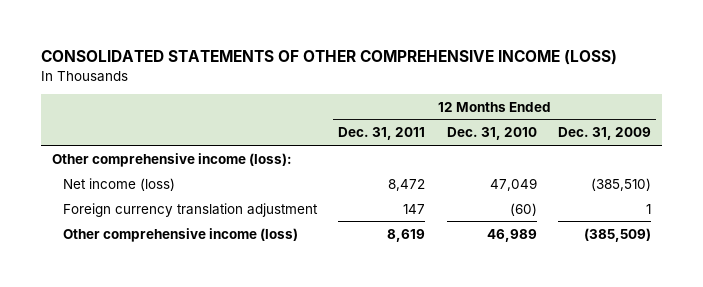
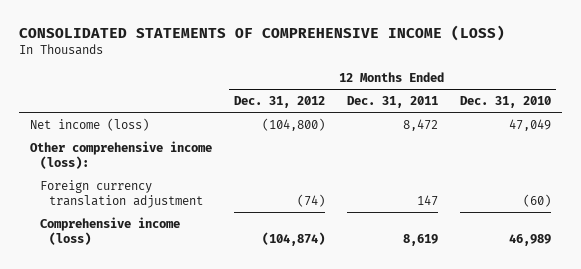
[41,50,618,66] CONSOLIDATED STATEMENTS OF OTHER COMPREHENSIVE INCOME (LOSS) -> [19,25,506,42] CONSOLIDATED STATEMENTS OF COMPREHENSIVE INCOME (LOSS)
[557,127,651,141] Dec. 31, 2009 -> none
none -> [233,96,325,109] Dec. 31, 2012
[51,152,292,167] Other comprehensive income (loss): -> [30,140,213,169] Other comprehensive income (loss):
[63,227,299,242] Other comprehensive income (loss) -> [39,216,180,245] Comprehensive income (loss)

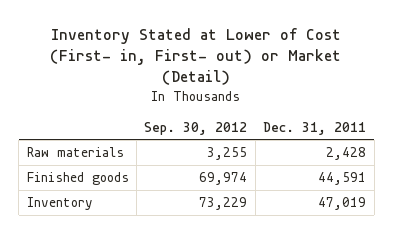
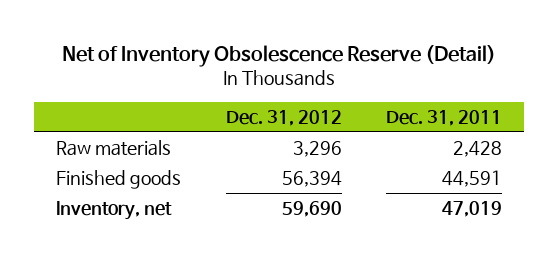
[50,27,342,86] Inventory Stated at Lower of Cost (First- in, First- out) or Market (Detail) -> [62,44,497,67] Net of Inventory Obsolescence Reserve (Detail)
[144,121,248,135] Sep. 30, 2012 -> none
none -> [225,110,342,127] Dec. 31, 2012
[26,197,93,211] Inventory -> [55,201,172,221] Inventory, net

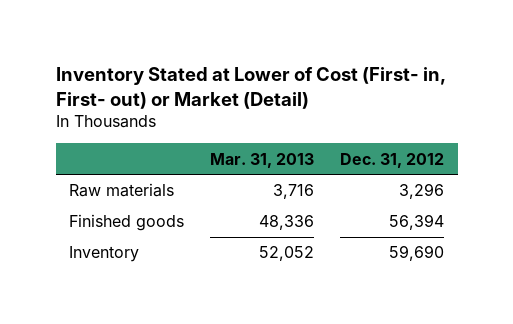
[62,44,497,67] Net of Inventory Obsolescence Reserve (Detail) -> [55,66,446,109] Inventory Stated at Lower of Cost (First- in, First- out) or Market (Detail)
[386,110,503,127] Dec. 31, 2011 -> none
none -> [210,152,315,168] Mar. 31, 2013
[55,201,172,221] Inventory, net -> [68,246,139,263] Inventory

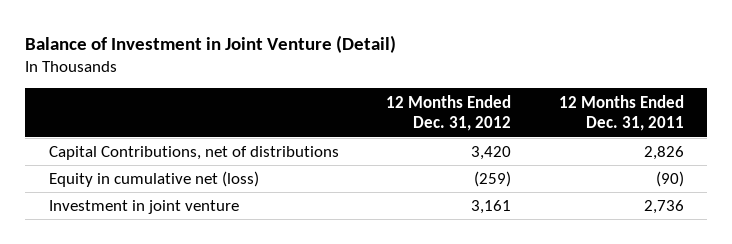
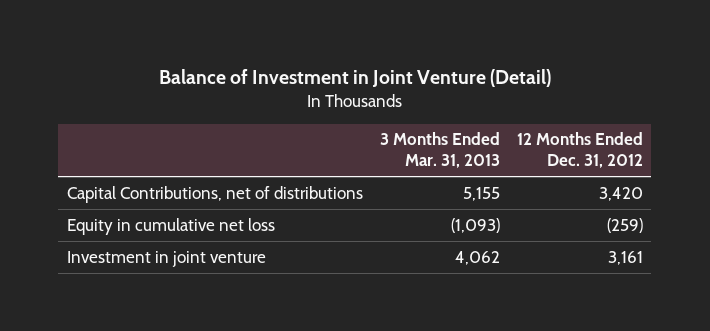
[558,94,684,132] 12 Months Ended Dec. 31, 2011 -> none
none -> [379,132,500,169] 3 Months Ended Mar. 31, 2013
[48,171,259,188] Equity in cumulative net (loss) -> [66,217,275,235] Equity in cumulative net loss

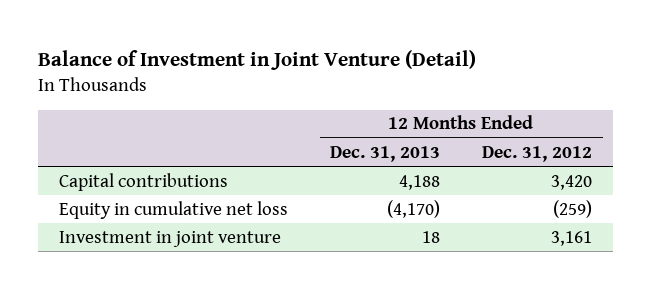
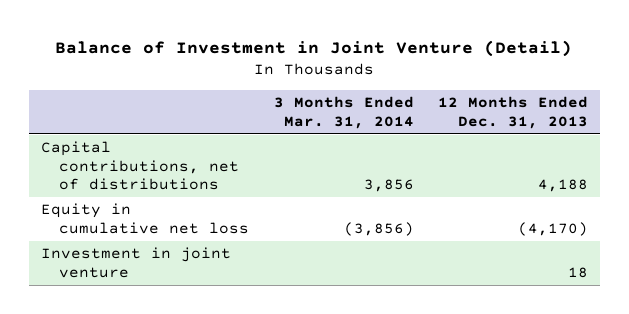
[482,145,593,162] Dec. 31, 2012 -> none
none -> [273,96,414,129] 3 Months Ended Mar. 31, 2014
[58,172,228,191] Capital contributions -> [40,141,240,190] Capital contributions, net of distributions

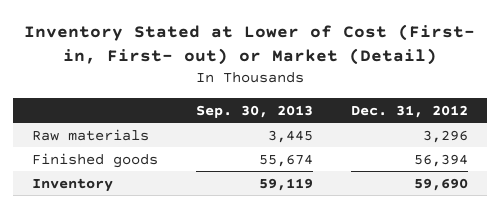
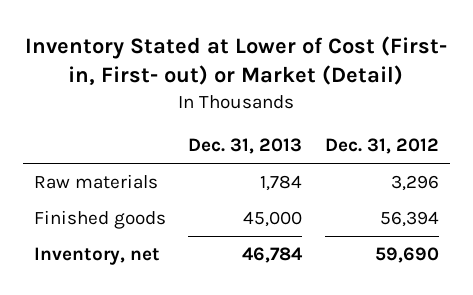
[195,104,313,118] Sep. 30, 2013 -> none
none -> [188,138,303,155] Dec. 31, 2013
[32,177,114,192] Inventory -> [34,246,161,265] Inventory, net

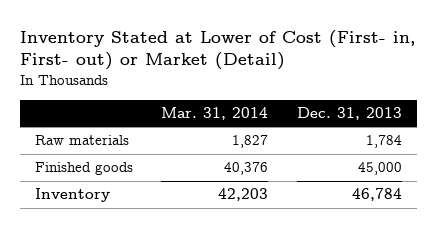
[324,138,439,155] Dec. 31, 2012 -> none
none -> [161,107,269,121] Mar. 31, 2014
[34,246,161,265] Inventory, net -> [34,188,110,203] Inventory

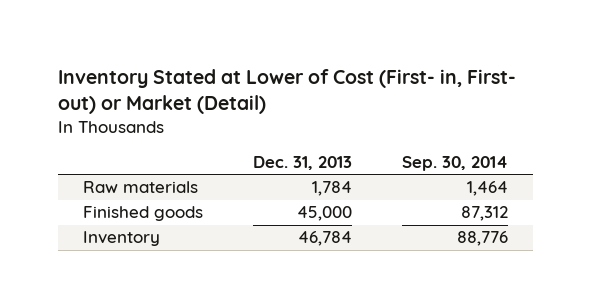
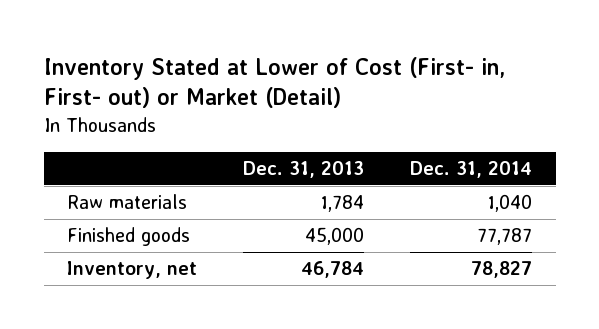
[402,156,509,172] Sep. 30, 2014 -> none
none -> [410,161,533,179] Dec. 31, 2014
[83,231,161,247] Inventory -> [66,261,197,280] Inventory, net

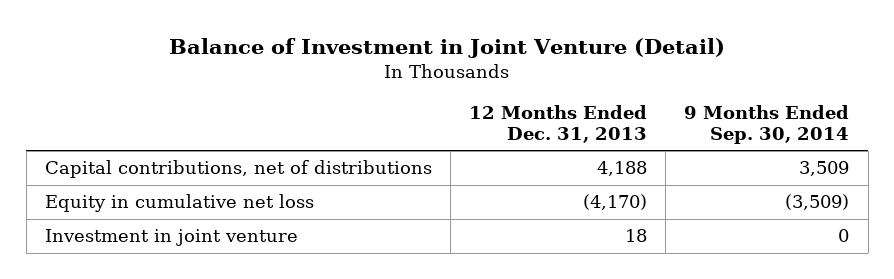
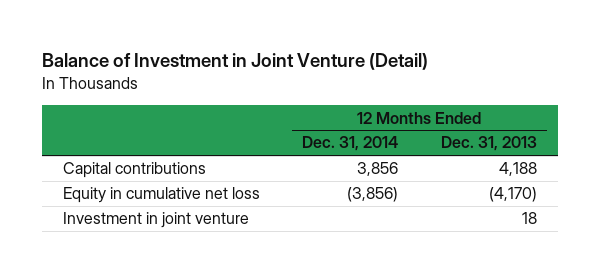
[684,104,850,145] 9 Months Ended Sep. 30, 2014 -> none
none -> [302,136,399,152] Dec. 31, 2014
[44,160,432,179] Capital contributions, net of distributions -> [63,162,207,179] Capital contributions

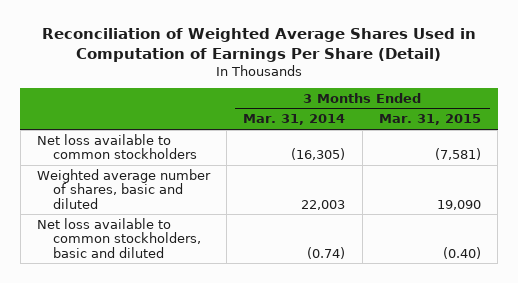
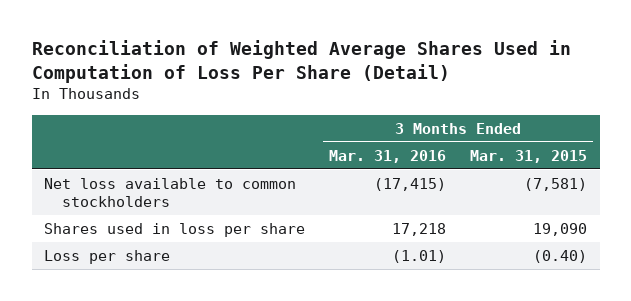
[41,28,476,62] Reconciliation of Weighted Average Shares Used in Computation of Earnings Per Share (Detail) -> [31,40,571,83] Reconciliation of Weighted Average Shares Used in Computation of Loss Per Share (Detail)
[243,114,346,126] Mar. 31, 2014 -> none
none -> [329,149,447,163] Mar. 31, 2016
[36,168,211,209] Weighted average number of shares, basic and diluted -> [43,223,305,238] Shares used in loss per share
[36,217,201,258] Net loss available to common stockholders, basic and diluted -> [43,250,170,265] Loss per share

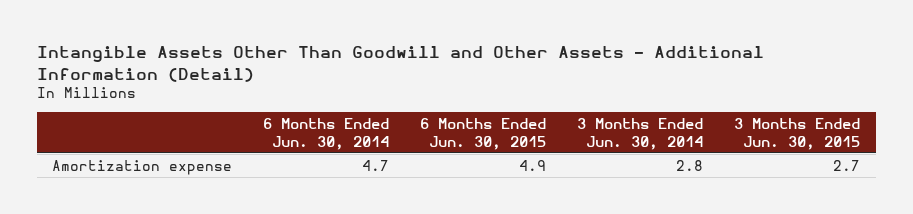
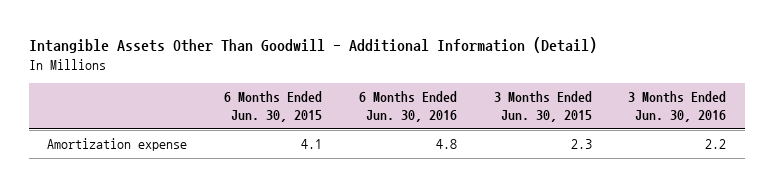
[36,46,764,82] Intangible Assets Other Than Goodwill and Other Assets - Additional Information (Detail) -> [28,37,597,54] Intangible Assets Other Than Goodwill - Additional Information (Detail)
[263,118,390,150] 6 Months Ended Jun. 30, 2014 -> none
[577,118,704,150] 3 Months Ended Jun. 30, 2014 -> none
none -> [358,91,457,123] 6 Months Ended Jun. 30, 2016
none -> [628,91,727,123] 3 Months Ended Jun. 30, 2016
[519,159,547,171] 4.9 -> [300,139,322,150] 4.1
[833,159,861,171] 2.7 -> [570,139,592,150] 2.3

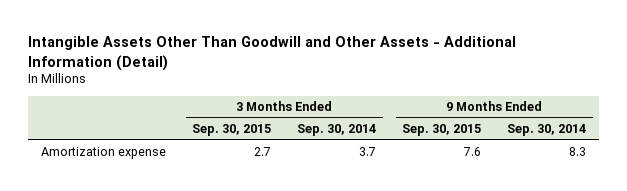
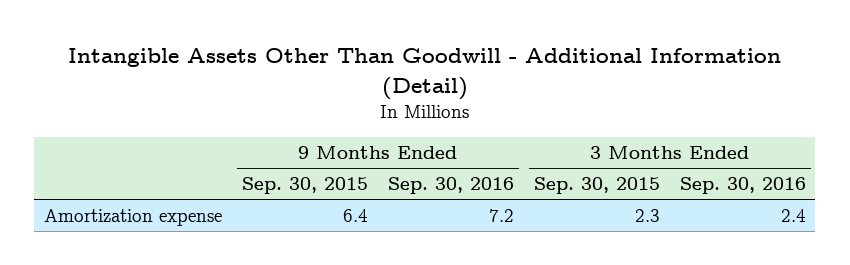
[27,36,516,71] Intangible Assets Other Than Goodwill and Other Assets - Additional Information (Detail) -> [67,48,781,100] Intangible Assets Other Than Goodwill - Additional Information (Detail)
[297,124,377,137] Sep. 30, 2014 -> none
[507,124,587,137] Sep. 30, 2014 -> none
none -> [387,177,514,195] Sep. 30, 2016
none -> [679,177,806,195] Sep. 30, 2016
[254,147,272,157] 2.7 -> [634,208,660,222] 2.3
[463,147,482,157] 7.6 -> [342,208,368,222] 6.4

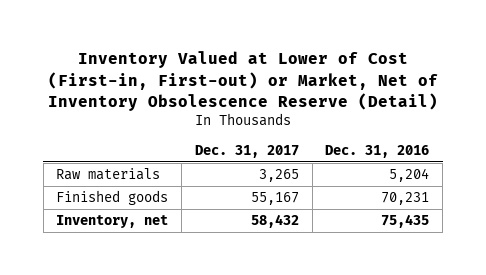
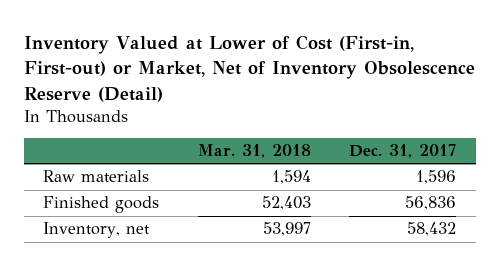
[325,145,430,159] Dec. 31, 2016 -> none
none -> [197,144,311,159] Mar. 31, 2018
[258,169,299,183] 3,265 -> [416,170,457,185] 1,596
[250,192,299,206] 55,167 -> [405,196,457,211] 56,836

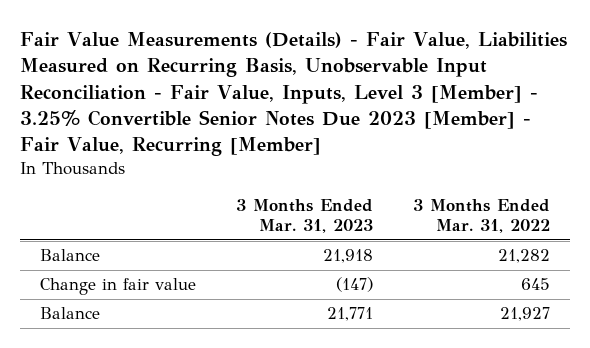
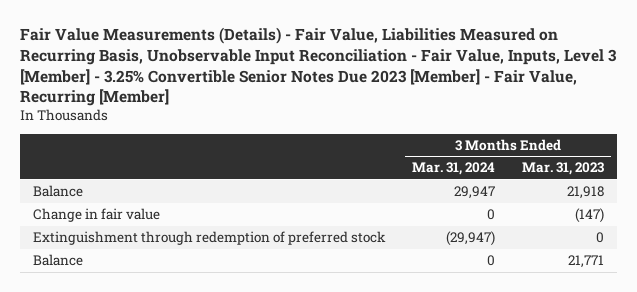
[412,199,550,233] 3 Months Ended Mar. 31, 2022 -> none
none -> [412,162,496,176] Mar. 31, 2024
none -> [33,231,387,246] Extinguishment through redemption of preferred stock

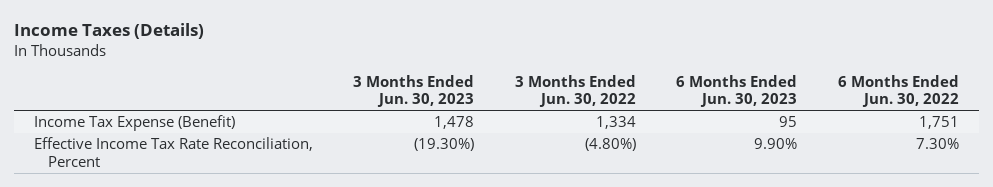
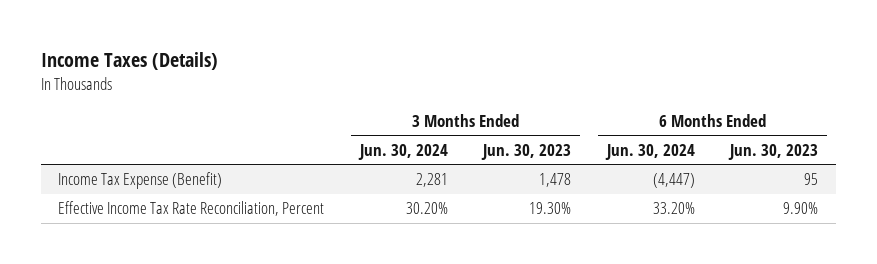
[514,74,636,108] 3 Months Ended Jun. 30, 2022 -> none
[837,74,959,108] 6 Months Ended Jun. 30, 2022 -> none
none -> [357,144,448,161] Jun. 30, 2024
none -> [604,144,695,161] Jun. 30, 2024
[414,138,475,152] (19.30%) -> [529,202,572,215] 19.30%

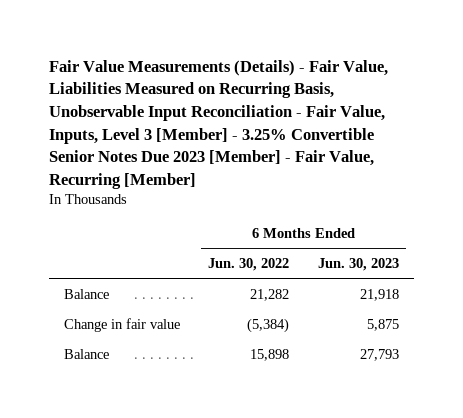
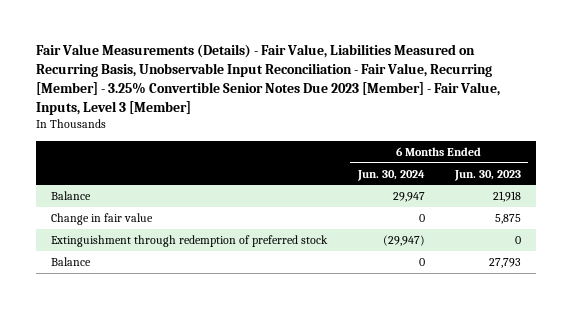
[49,59,389,189] Fair Value Measurements (Details) - Fair Value, Liabilities Measured on Recurring Basis, Unobservable Input Reconciliation - Fair Value, Inputs, Level 3 [Member] - 3.25% Convertible Senior Notes Due 2023 [Member] - Fair Value, Recurring [Member] -> [36,44,501,115] Fair Value Measurements (Details) - Fair Value, Liabilities Measured on Recurring Basis, Unobservable Input Reconciliation - Fair Value, Recurring [Member] - 3.25% Convertible Senior Notes Due 2023 [Member] - Fair Value, Inputs, Level 3 [Member]
[208,258,290,272] Jun. 30, 2022 -> none
none -> [356,169,425,181] Jun. 30, 2024
none -> [51,235,329,248] Extinguishment through redemption of preferred stock

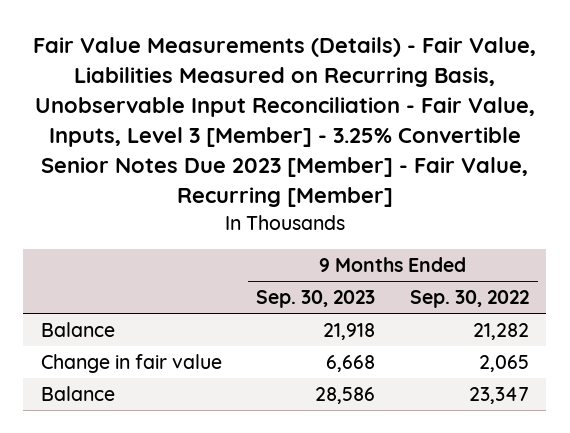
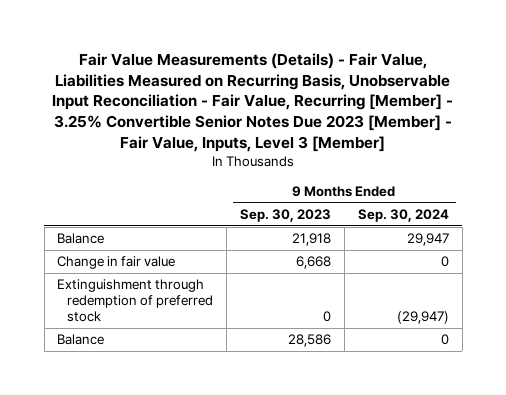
[32,37,536,208] Fair Value Measurements (Details) - Fair Value, Liabilities Measured on Recurring Basis, Unobservable Input Reconciliation - Fair Value, Inputs, Level 3 [Member] - 3.25% Convertible Senior Notes Due 2023 [Member] - Fair Value, Recurring [Member] -> [52,52,454,152] Fair Value Measurements (Details) - Fair Value, Liabilities Measured on Recurring Basis, Unobservable Input Reconciliation - Fair Value, Recurring [Member] - 3.25% Convertible Senior Notes Due 2023 [Member] - Fair Value, Inputs, Level 3 [Member]
[410,289,530,308] Sep. 30, 2022 -> none
none -> [357,208,449,222] Sep. 30, 2024
none -> [57,279,214,322] Extinguishment through redemption of preferred stock

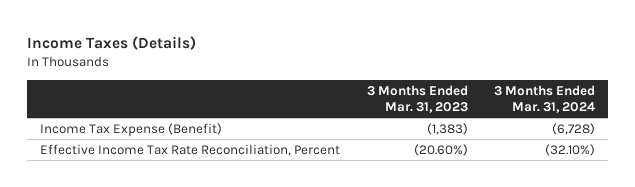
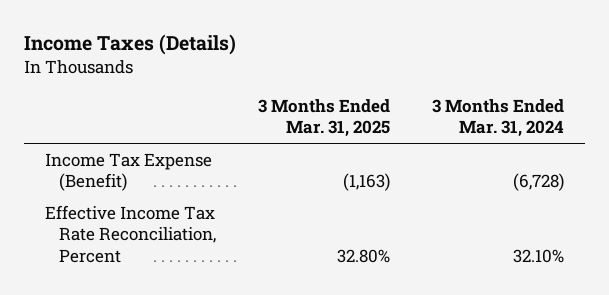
[366,84,468,113] 3 Months Ended Mar. 31, 2023 -> none
none -> [258,98,391,138] 3 Months Ended Mar. 31, 2025
[544,143,595,156] (32.10%) -> [513,248,565,263] 32.10%

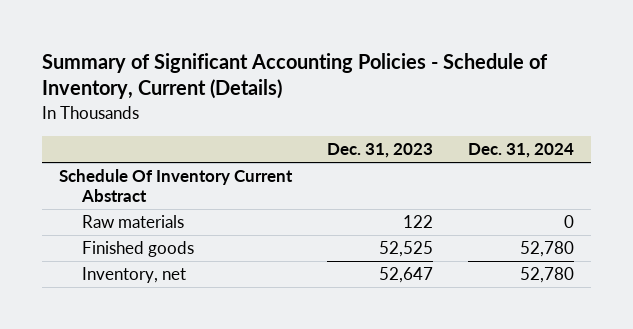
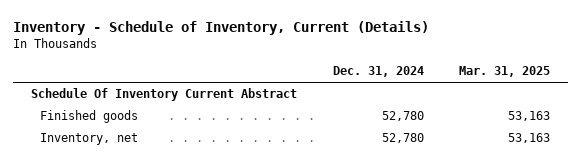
[41,52,548,100] Summary of Significant Accounting Policies - Schedule of Inventory, Current (Details) -> [13,20,430,35] Inventory - Schedule of Inventory, Current (Details)
[327,143,434,159] Dec. 31, 2023 -> none
none -> [459,66,551,78] Mar. 31, 2025
[81,215,184,229] Raw materials -> none

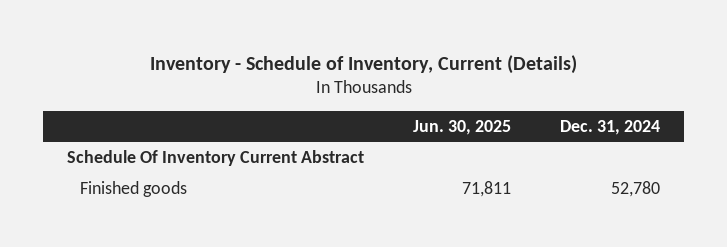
[459,66,551,78] Mar. 31, 2025 -> none
none -> [413,119,512,135] Jun. 30, 2025
[39,133,138,146] Inventory, net -> none

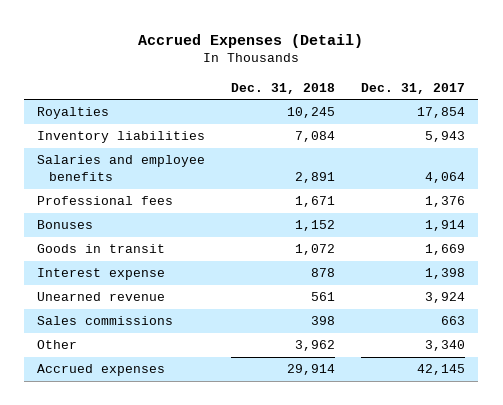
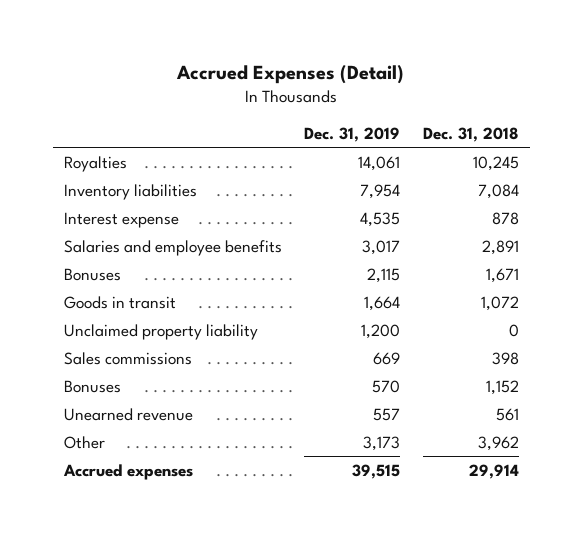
[361,82,466,94] Dec. 31, 2017 -> none
none -> [304,127,401,143] Dec. 31, 2019
[37,268,166,281] Interest expense -> [63,211,179,228] Interest expense
[37,196,174,206] Professional fees -> [63,267,121,281] Bonuses
none -> [63,323,258,340] Unclaimed property liability
[37,220,94,230] Bonuses -> [63,379,121,393] Bonuses
[37,292,166,302] Unearned revenue -> [63,407,193,421] Unearned revenue

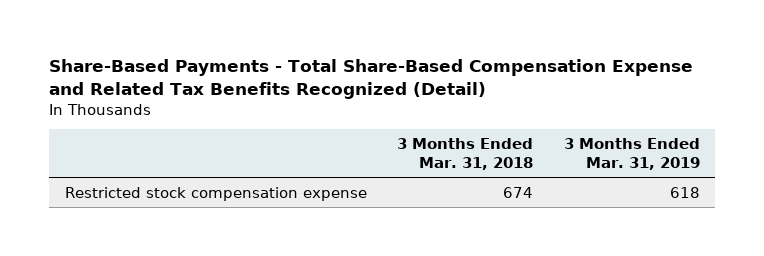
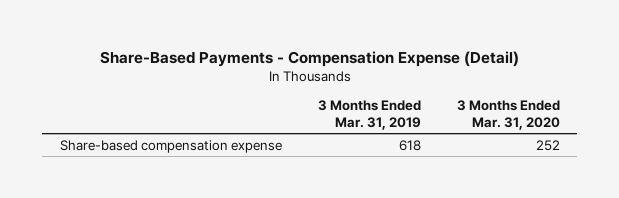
[49,59,694,99] Share-Based Payments - Total Share-Based Compensation Expense and Related Tax Benefits Recognized (Detail) -> [99,50,519,67] Share-Based Payments - Compensation Expense (Detail)
[397,138,534,171] 3 Months Ended Mar. 31, 2018 -> none
none -> [456,99,560,130] 3 Months Ended Mar. 31, 2020
[64,187,367,202] Restricted stock compensation expense -> [59,139,282,153] Share-based compensation expense

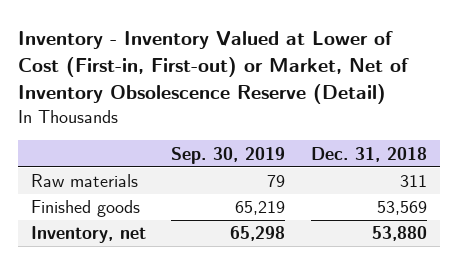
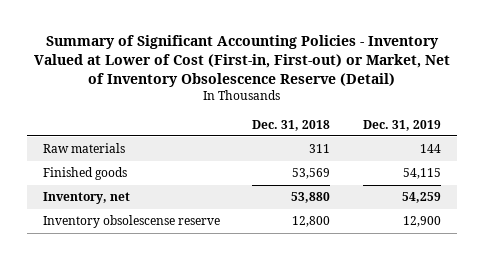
[17,30,409,105] Inventory - Inventory Valued at Lower of Cost (First-in, First-out) or Market, Net of Inventory Obsolescence Reserve (Detail) -> [33,34,450,87] Summary of Significant Accounting Policies - Inventory Valued at Lower of Cost (First-in, First-out) or Market, Net of Inventory Obsolescence Reserve (Detail)
[171,146,286,164] Sep. 30, 2019 -> none
none -> [362,119,441,131] Dec. 31, 2019
none -> [42,215,220,229] Inventory obsolescense reserve

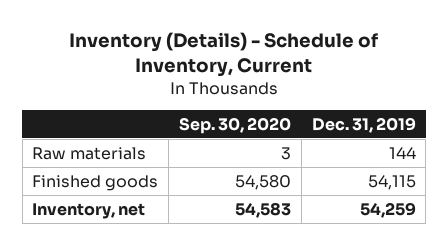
[33,34,450,87] Summary of Significant Accounting Policies - Inventory Valued at Lower of Cost (First-in, First-out) or Market, Net of Inventory Obsolescence Reserve (Detail) -> [69,32,379,77] Inventory (Details) - Schedule of Inventory, Current
[252,119,331,131] Dec. 31, 2018 -> none
none -> [179,116,292,134] Sep. 30, 2020
[42,215,220,229] Inventory obsolescense reserve -> none

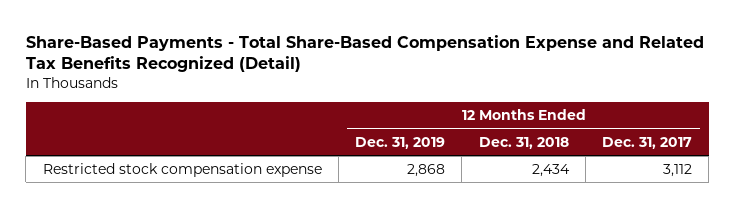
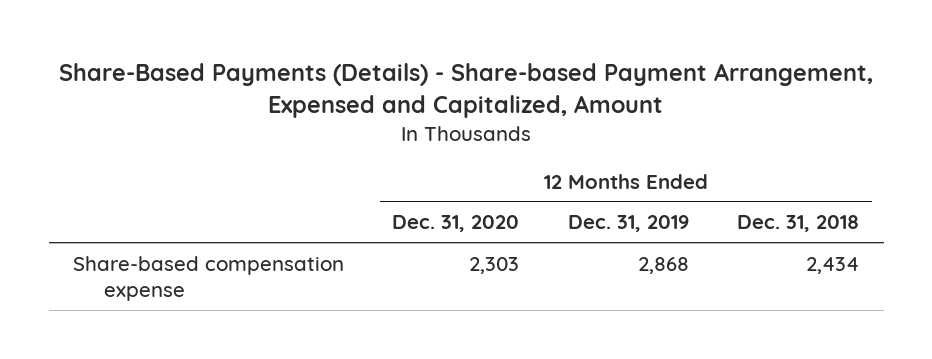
[25,34,704,73] Share-Based Payments - Total Share-Based Compensation Expense and Related Tax Benefits Recognized (Detail) -> [59,62,874,118] Share-Based Payments (Details) - Share-based Payment Arrangement, Expensed and Capitalized, Amount
[601,136,692,149] Dec. 31, 2017 -> none
none -> [392,215,520,233] Dec. 31, 2020
[42,163,322,178] Restricted stock compensation expense -> [72,255,344,302] Share-based compensation expense

